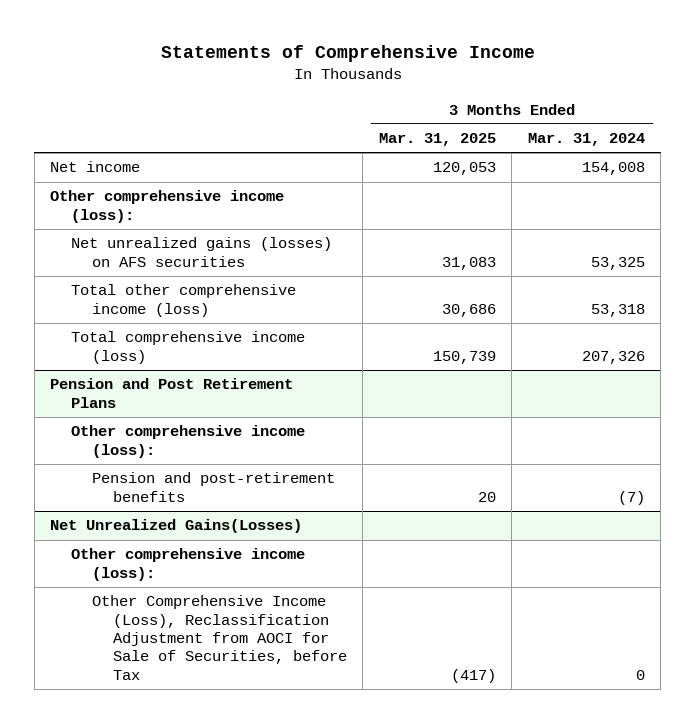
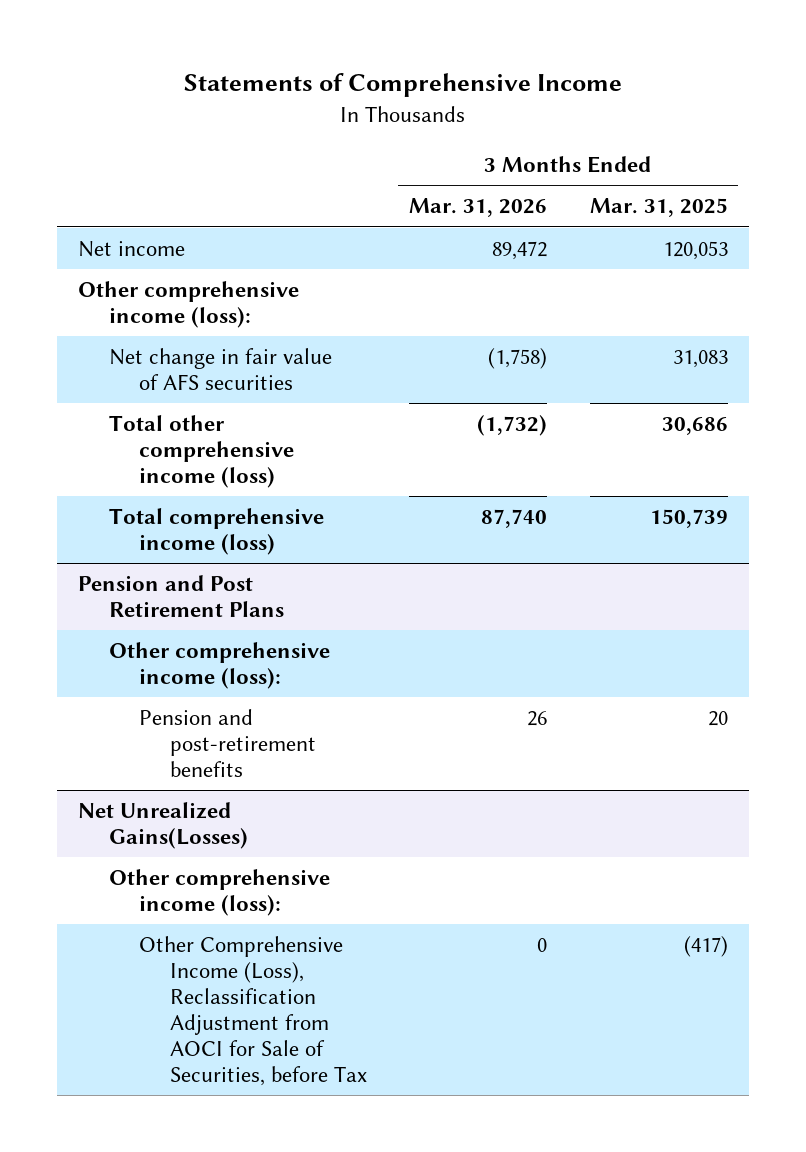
[527,133,645,147] Mar. 31, 2024 -> none
none -> [409,198,548,218] Mar. 31, 2026
[71,237,333,267] Net unrealized gains (losses) on AFS securities -> [108,347,332,390] Net change in fair value of AFS securities

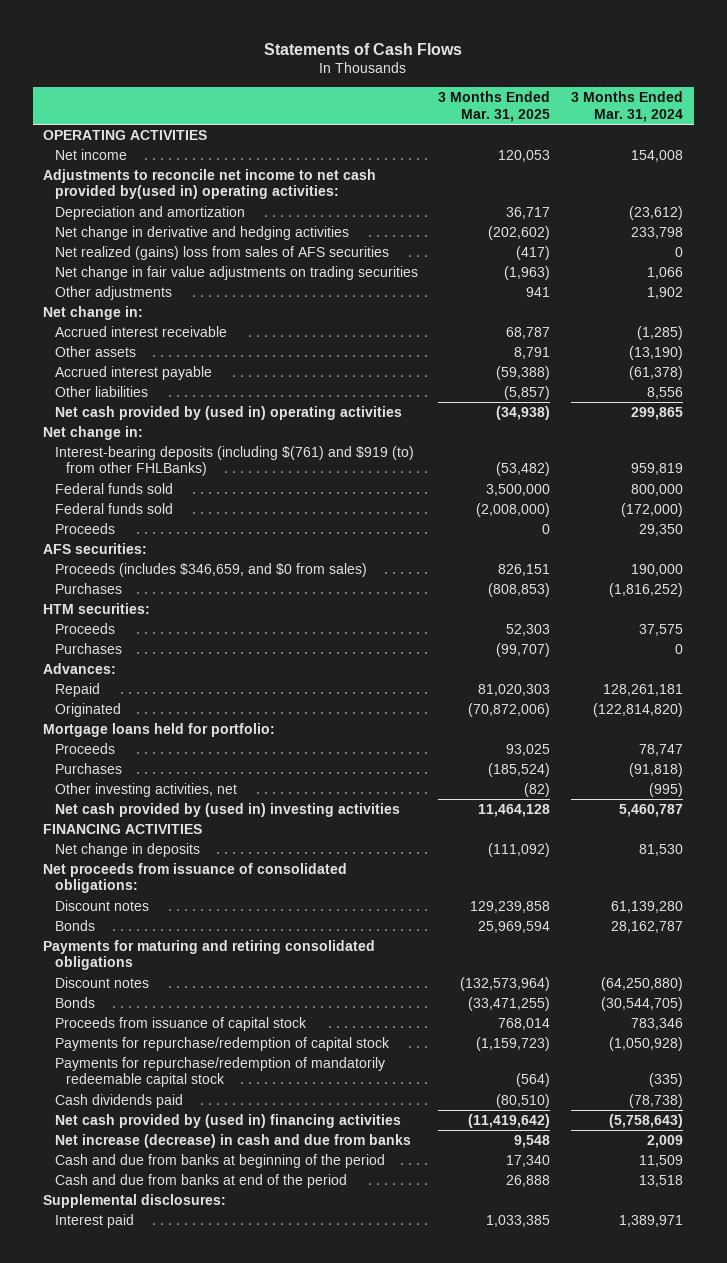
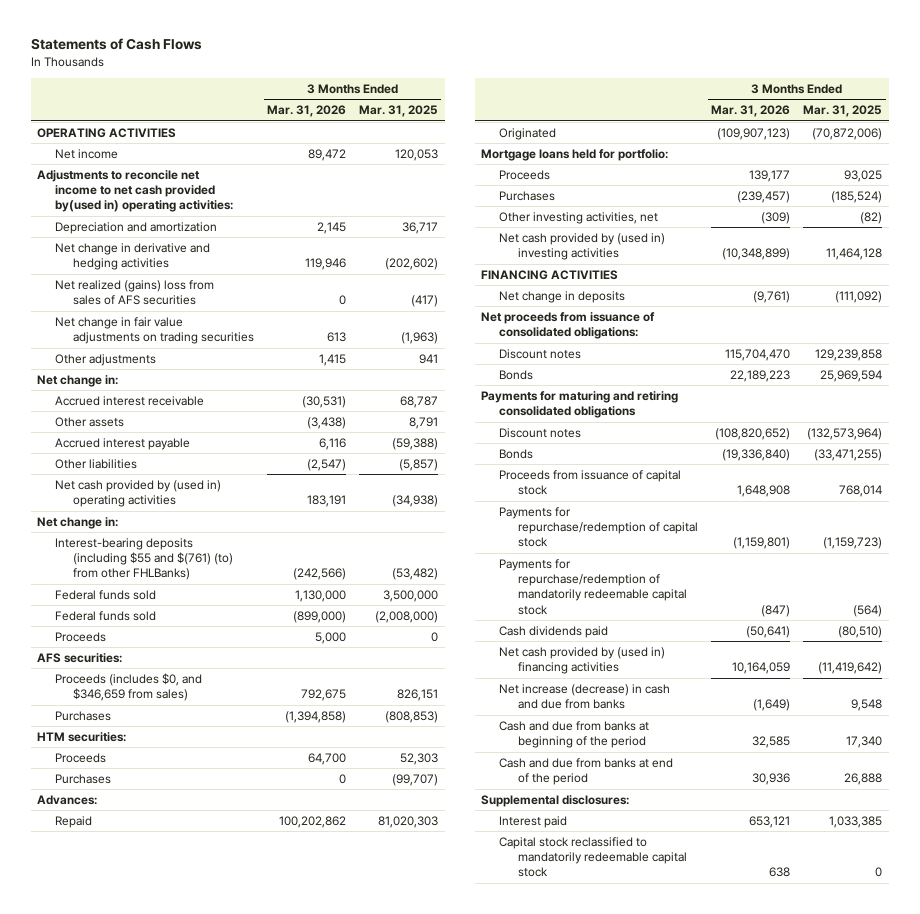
[571,91,684,122] 3 Months Ended Mar. 31, 2024 -> none
none -> [267,105,347,118] Mar. 31, 2026
[54,446,414,477] Interest-bearing deposits (including $(761) and $919 (to) from other FHLBanks) -> [55,537,234,581] Interest-bearing deposits (including $55 and $(761) (to) from other FHLBanks)
[54,563,367,578] Proceeds (includes $346,659, and $0 from sales) -> [55,672,203,702] Proceeds (includes $0, and $346,659 from sales)
none -> [499,836,687,878] Capital stock reclassified to mandatorily redeemable capital stock

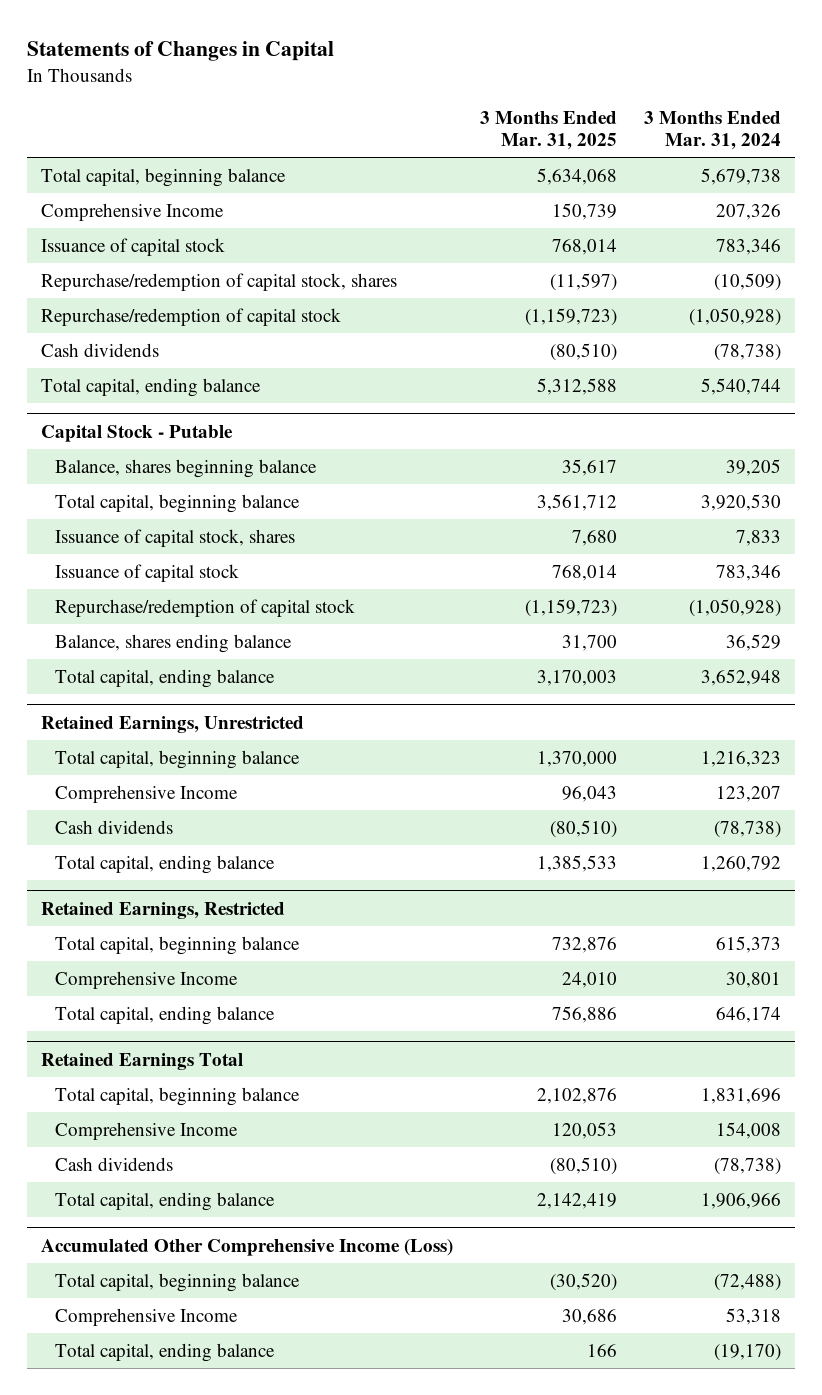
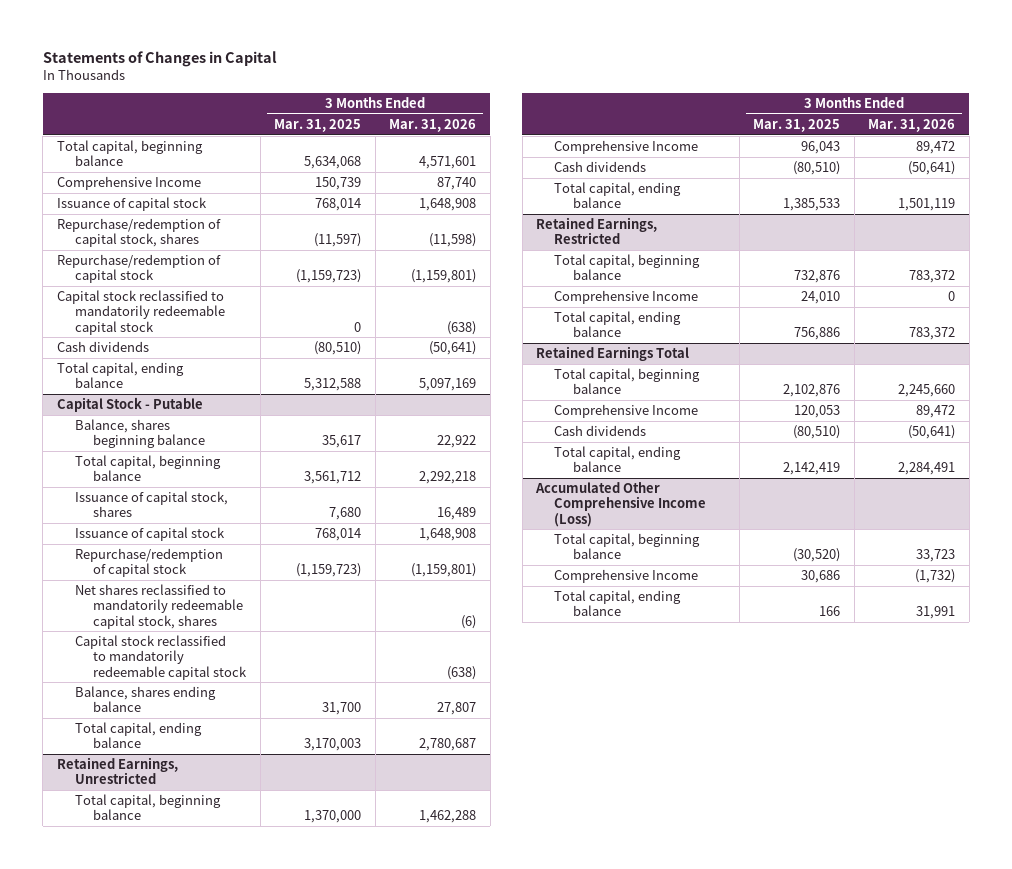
[644,110,782,150] 3 Months Ended Mar. 31, 2024 -> none
none -> [389,118,477,132] Mar. 31, 2026
none -> [56,290,226,335] Capital stock reclassified to mandatorily redeemable capital stock
none -> [75,584,244,629] Net shares reclassified to mandatorily redeemable capital stock, shares
none -> [75,635,248,680] Capital stock reclassified to mandatorily redeemable capital stock

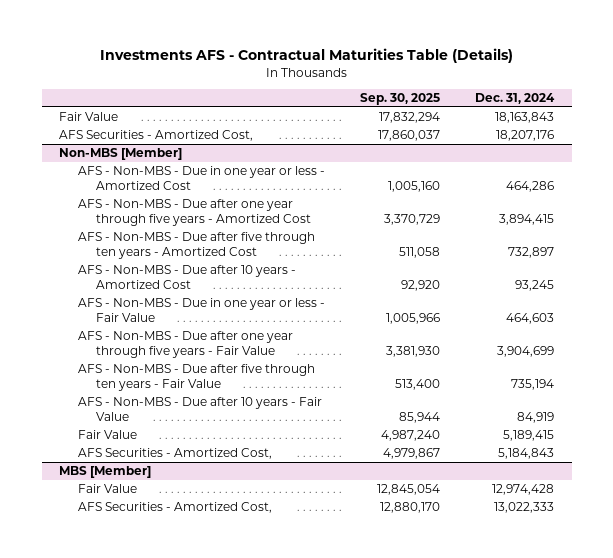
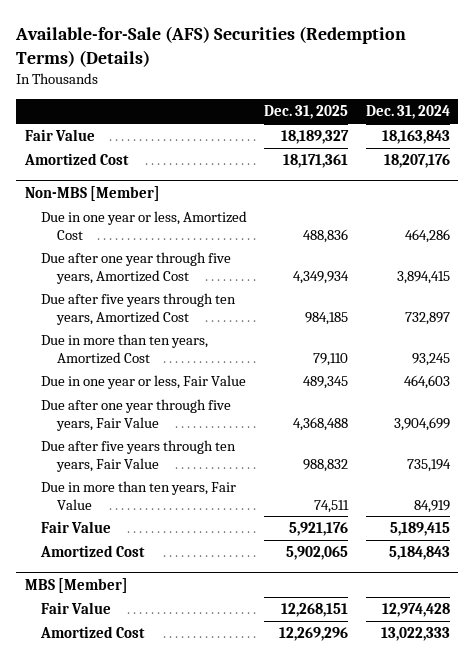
[99,48,513,64] Investments AFS - Contractual Maturities Table (Details) -> [15,25,407,67] Available-for-Sale (AFS) Securities (Redemption Terms) (Details)
[359,93,440,106] Sep. 30, 2025 -> none
none -> [264,105,349,120] Dec. 31, 2025
[59,130,254,142] AFS Securities - Amortized Cost, -> [24,153,130,166] Amortized Cost
[77,166,325,191] AFS - Non-MBS - Due in one year or less - Amortized Cost -> [40,211,247,240] Due in one year or less, Amortized Cost
[77,199,312,227] AFS - Non-MBS - Due after one year through five years - Amortized Cost -> [40,252,231,284] Due after one year through five years, Amortized Cost
[77,232,315,260] AFS - Non-MBS - Due after five through ten years - Amortized Cost -> [40,293,236,325] Due after five years through ten years, Amortized Cost
[77,265,296,290] AFS - Non-MBS - Due after 10 years - Amortized Cost -> [40,334,208,364] Due in more than ten years, Amortized Cost
[77,298,325,323] AFS - Non-MBS - Due in one year or less - Fair Value -> [40,375,246,390] Due in one year or less, Fair Value
[77,331,293,359] AFS - Non-MBS - Due after one year through five years - Fair Value -> [40,399,231,431] Due after one year through five years, Fair Value
[77,364,315,392] AFS - Non-MBS - Due after five through ten years - Fair Value -> [40,440,236,472] Due after five years through ten years, Fair Value
[77,397,322,422] AFS - Non-MBS - Due after 10 years - Fair Value -> [40,481,236,510] Due in more than ten years, Fair Value
[77,448,272,460] AFS Securities - Amortized Cost, -> [39,545,145,558] Amortized Cost
[77,502,272,514] AFS Securities - Amortized Cost, -> [39,626,145,639] Amortized Cost

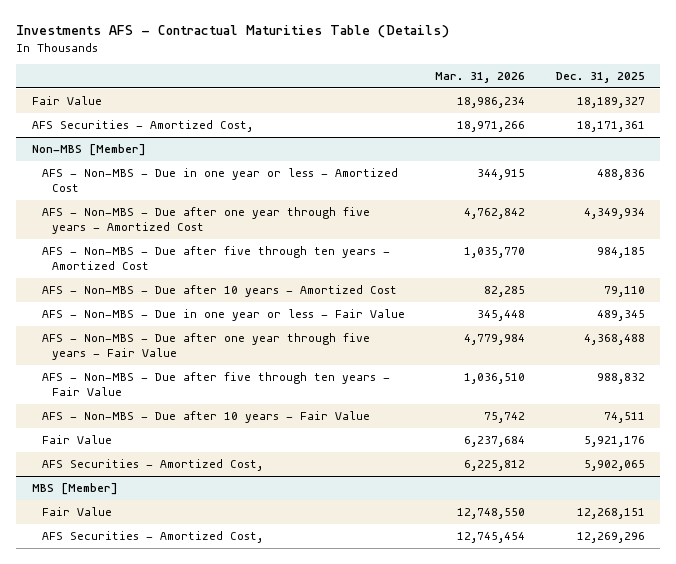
[15,25,407,67] Available-for-Sale (AFS) Securities (Redemption Terms) (Details) -> [16,25,450,39] Investments AFS - Contractual Maturities Table (Details)
[365,105,450,120] Dec. 31, 2024 -> none
none -> [435,71,526,83] Mar. 31, 2026
[24,153,130,166] Amortized Cost -> [31,120,253,133] AFS Securities - Amortized Cost,
[40,211,247,240] Due in one year or less, Amortized Cost -> [41,168,398,193] AFS - Non-MBS - Due in one year or less - Amortized Cost
[40,252,231,284] Due after one year through five years, Amortized Cost -> [41,207,370,235] AFS - Non-MBS - Due after one year through five years - Amortized Cost
[40,293,236,325] Due after five years through ten years, Amortized Cost -> [41,246,390,271] AFS - Non-MBS - Due after five through ten years - Amortized Cost
[40,334,208,364] Due in more than ten years, Amortized Cost -> [41,285,397,298] AFS - Non-MBS - Due after 10 years - Amortized Cost
[40,375,246,390] Due in one year or less, Fair Value -> [41,309,405,322] AFS - Non-MBS - Due in one year or less - Fair Value
[40,399,231,431] Due after one year through five years, Fair Value -> [41,333,370,361] AFS - Non-MBS - Due after one year through five years - Fair Value
[40,440,236,472] Due after five years through ten years, Fair Value -> [41,372,390,397] AFS - Non-MBS - Due after five through ten years - Fair Value
[40,481,236,510] Due in more than ten years, Fair Value -> [41,411,370,424] AFS - Non-MBS - Due after 10 years - Fair Value
[39,545,145,558] Amortized Cost -> [41,459,263,472] AFS Securities - Amortized Cost,
[39,626,145,639] Amortized Cost -> [41,531,263,544] AFS Securities - Amortized Cost,

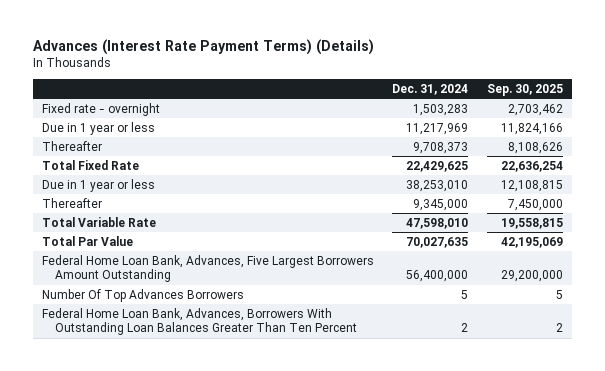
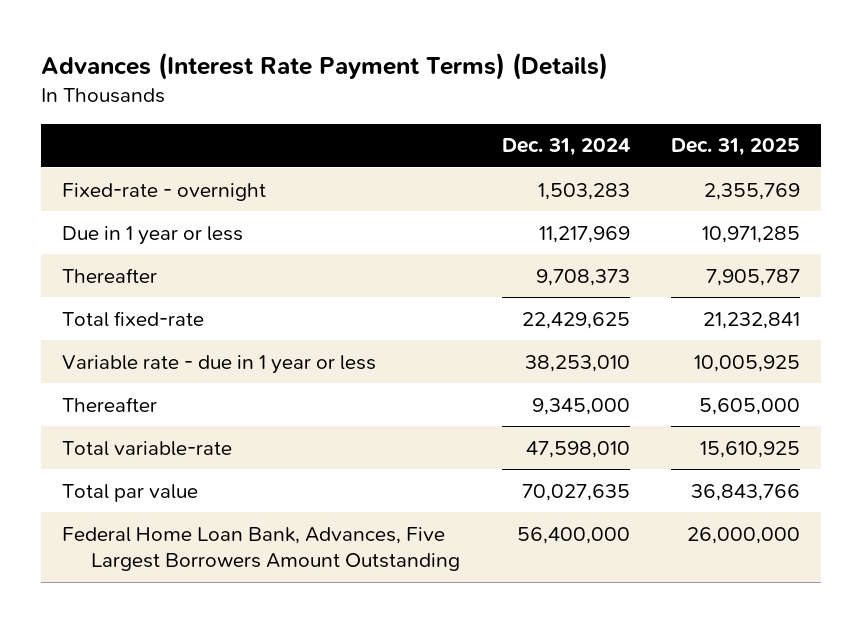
[486,84,563,97] Sep. 30, 2025 -> none
none -> [670,138,800,157] Dec. 31, 2025
[41,102,160,116] Fixed rate - overnight -> [61,182,266,201] Fixed-rate - overnight
[41,159,139,170] Total Fixed Rate -> [61,310,204,327] Total fixed-rate
[41,178,155,192] Due in 1 year or less -> [61,354,376,374] Variable rate - due in 1 year or less
[41,216,156,227] Total Variable Rate -> [61,440,232,456] Total variable-rate
[41,235,133,246] Total Par Value -> [61,483,198,502] Total par value
[41,288,244,302] Number Of Top Advances Borrowers -> none
[41,307,357,336] Federal Home Loan Bank, Advances, Borrowers With Outstanding Loan Balances Greater Than Ten Percent -> none

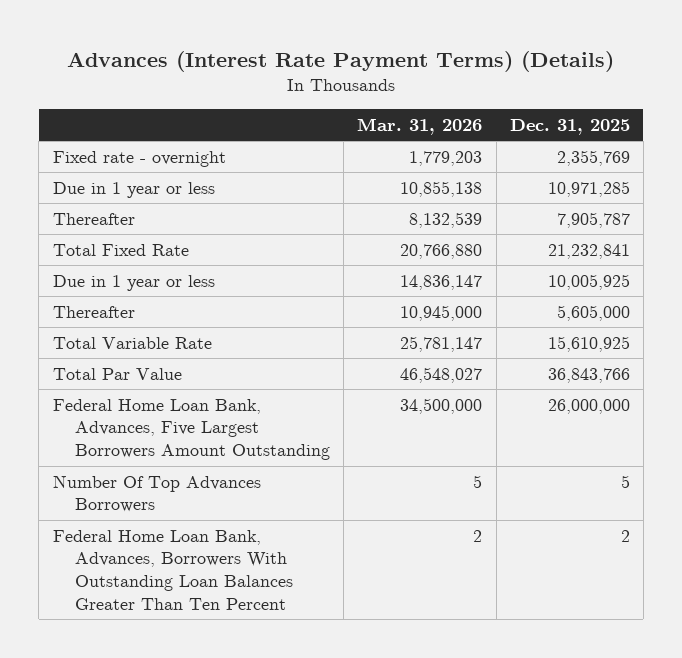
[501,138,630,157] Dec. 31, 2024 -> none
none -> [357,117,483,135] Mar. 31, 2026
[61,182,266,201] Fixed-rate - overnight -> [52,150,226,167] Fixed rate - overnight
[61,310,204,327] Total fixed-rate -> [52,243,189,256] Total Fixed Rate
[61,354,376,374] Variable rate - due in 1 year or less -> [52,274,215,291] Due in 1 year or less
[61,440,232,456] Total variable-rate -> [52,336,212,349] Total Variable Rate
[61,483,198,502] Total par value -> [52,367,182,380] Total Par Value
none -> [52,474,261,513] Number Of Top Advances Borrowers
none -> [52,529,294,610] Federal Home Loan Bank, Advances, Borrowers With Outstanding Loan Balances Greater Than Ten Percent

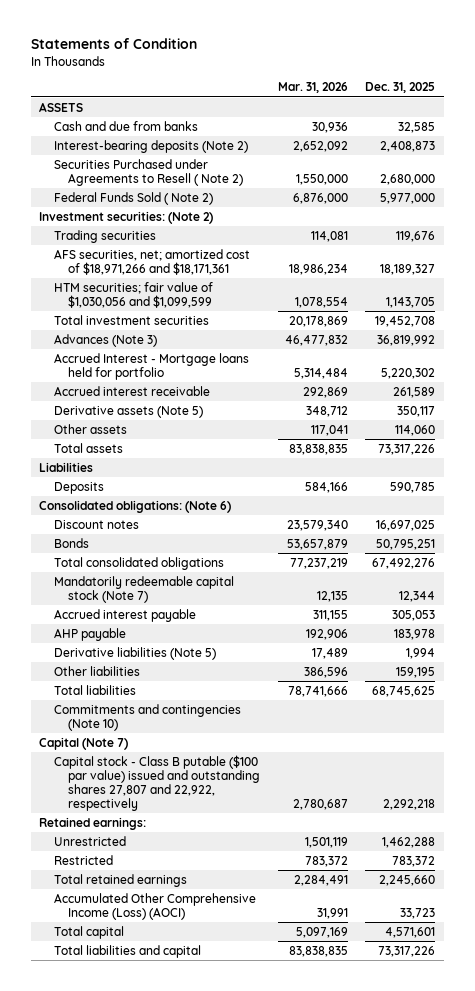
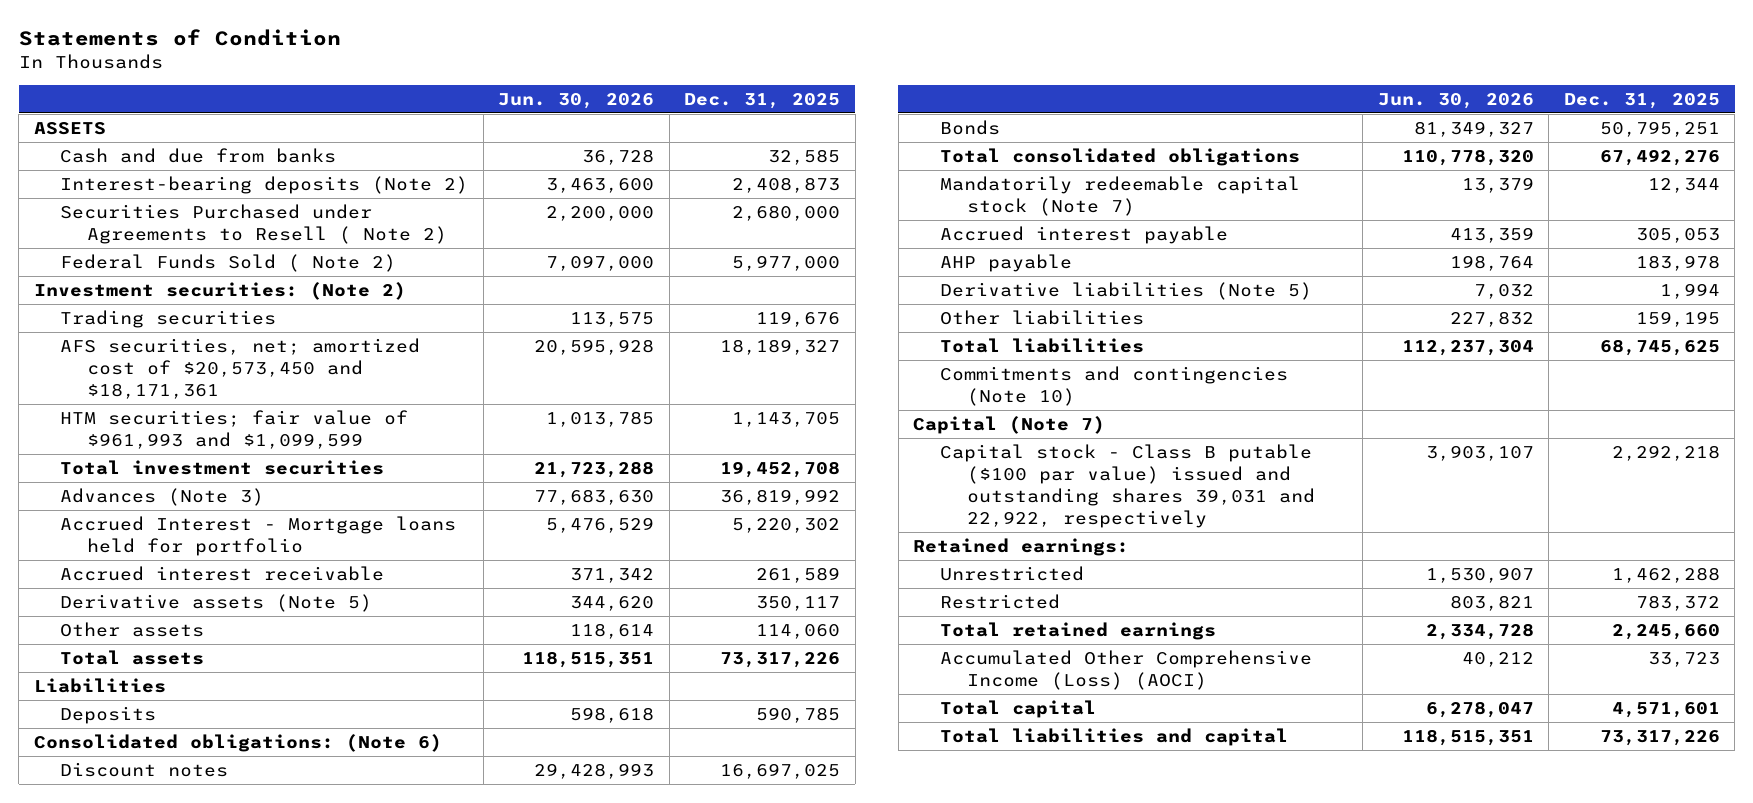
[277,82,348,94] Mar. 31, 2026 -> none
none -> [498,93,655,110] Jun. 30, 2026
[53,248,250,275] AFS securities, net; amortized cost of $18,971,266 and $18,171,361 -> [60,337,421,400] AFS securities, net; amortized cost of $20,573,450 and $18,171,361
[53,281,213,308] HTM securities; fair value of $1,030,056 and $1,099,599 -> [60,409,409,449] HTM securities; fair value of $961,993 and $1,099,599
[53,754,261,811] Capital stock - Class B putable ($100 par value) issued and outstanding shares 27,807 and 22,922, respectively -> [939,443,1315,529] Capital stock - Class B putable ($100 par value) issued and outstanding shares 39,031 and 22,922, respectively

